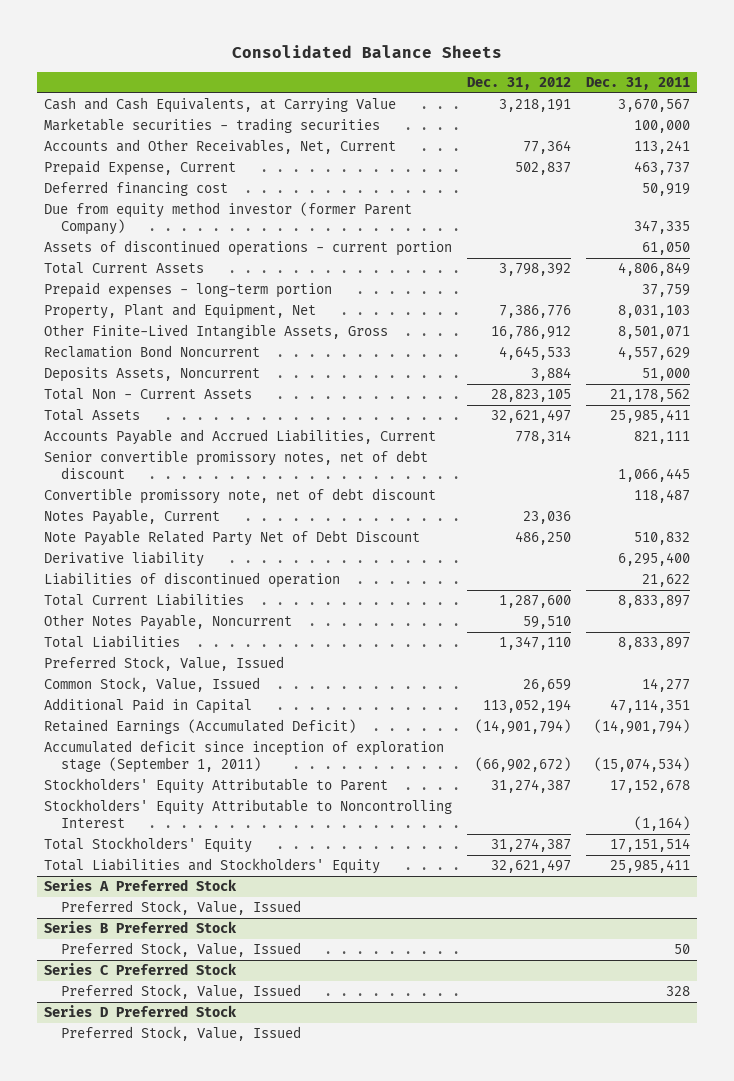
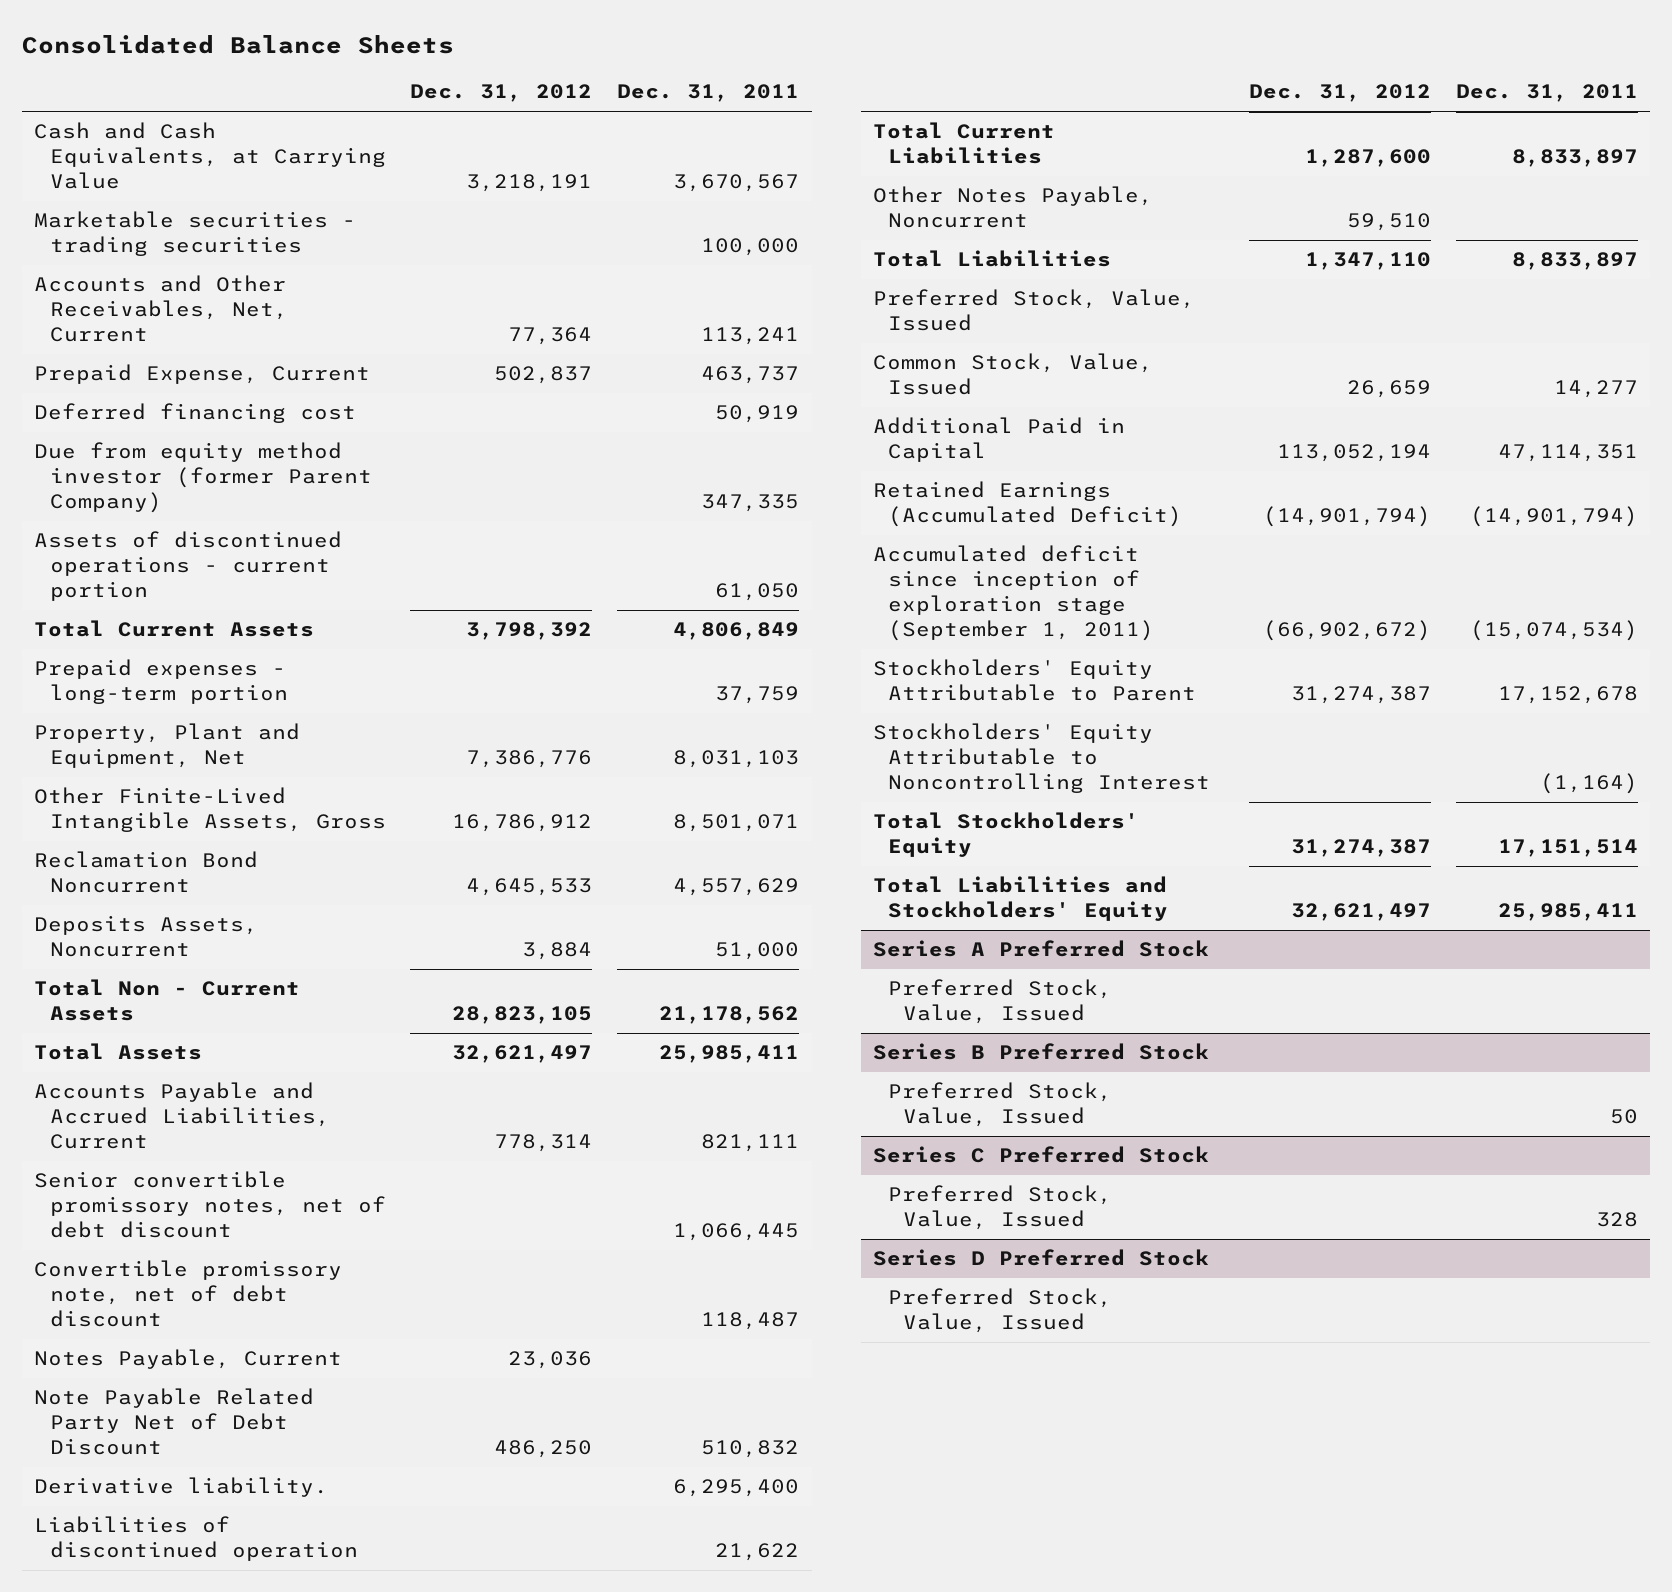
[44,551,205,568] Derivative liability -> [34,1477,329,1498] Derivative liability.

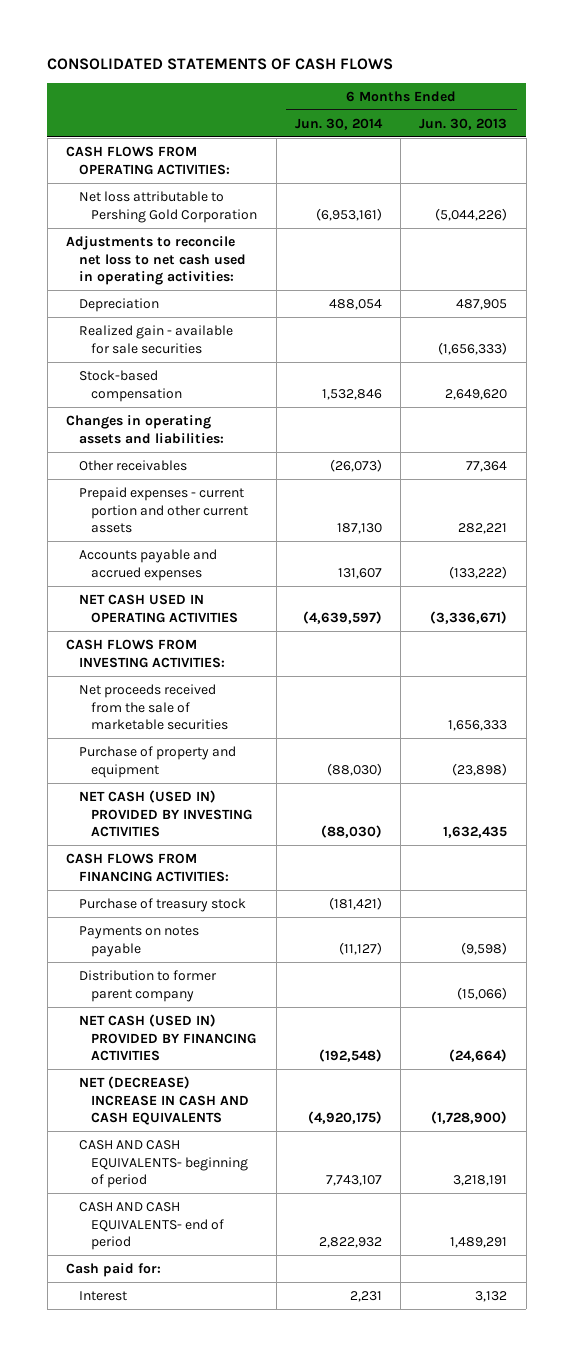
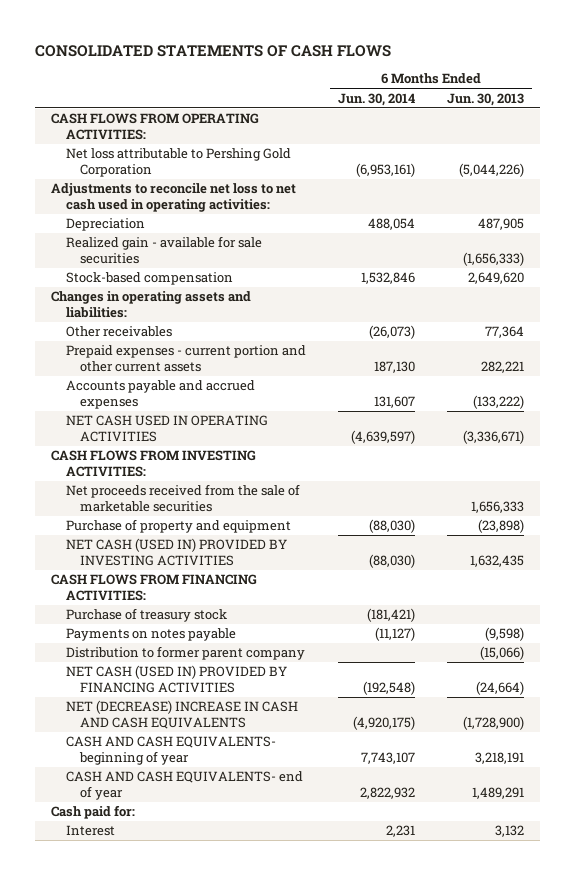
[78,1139,249,1189] CASH AND CASH EQUIVALENTS- beginning of period -> [65,736,276,766] CASH AND CASH EQUIVALENTS- beginning of year
[78,1201,225,1251] CASH AND CASH EQUIVALENTS- end of period -> [65,771,303,801] CASH AND CASH EQUIVALENTS- end of year

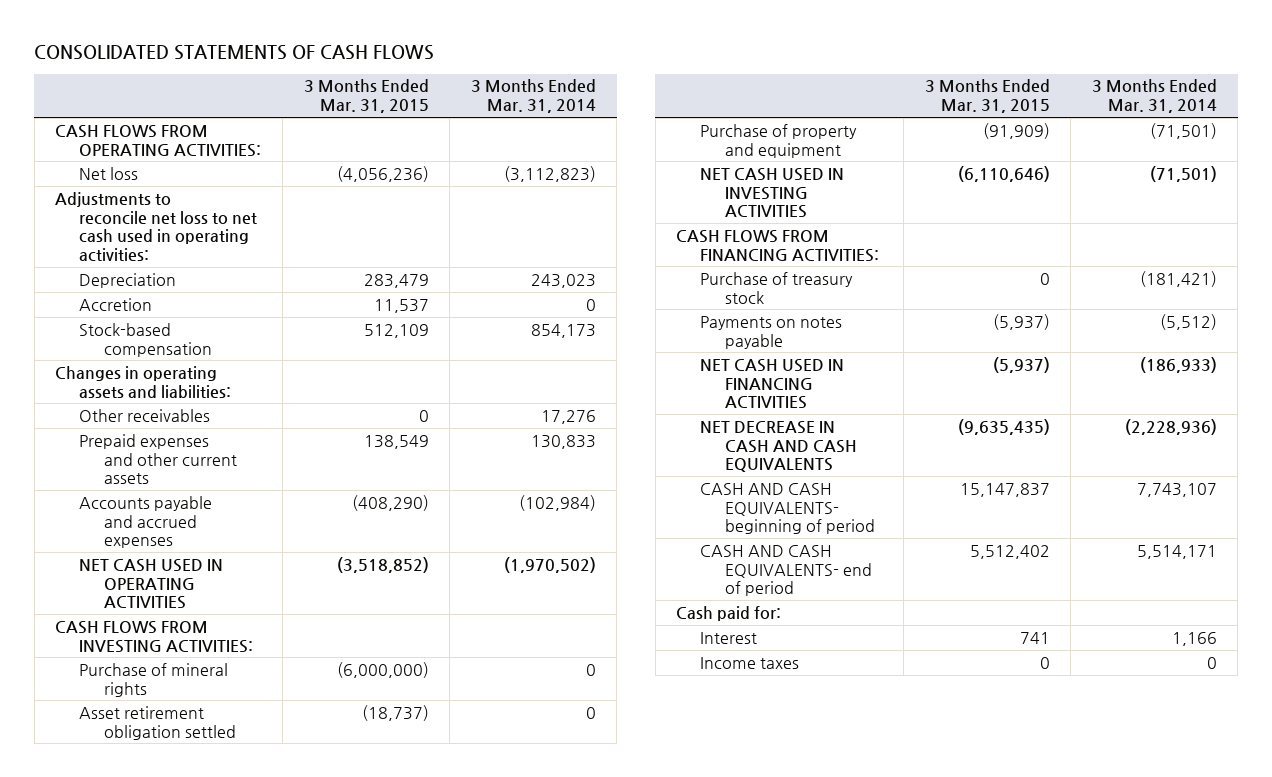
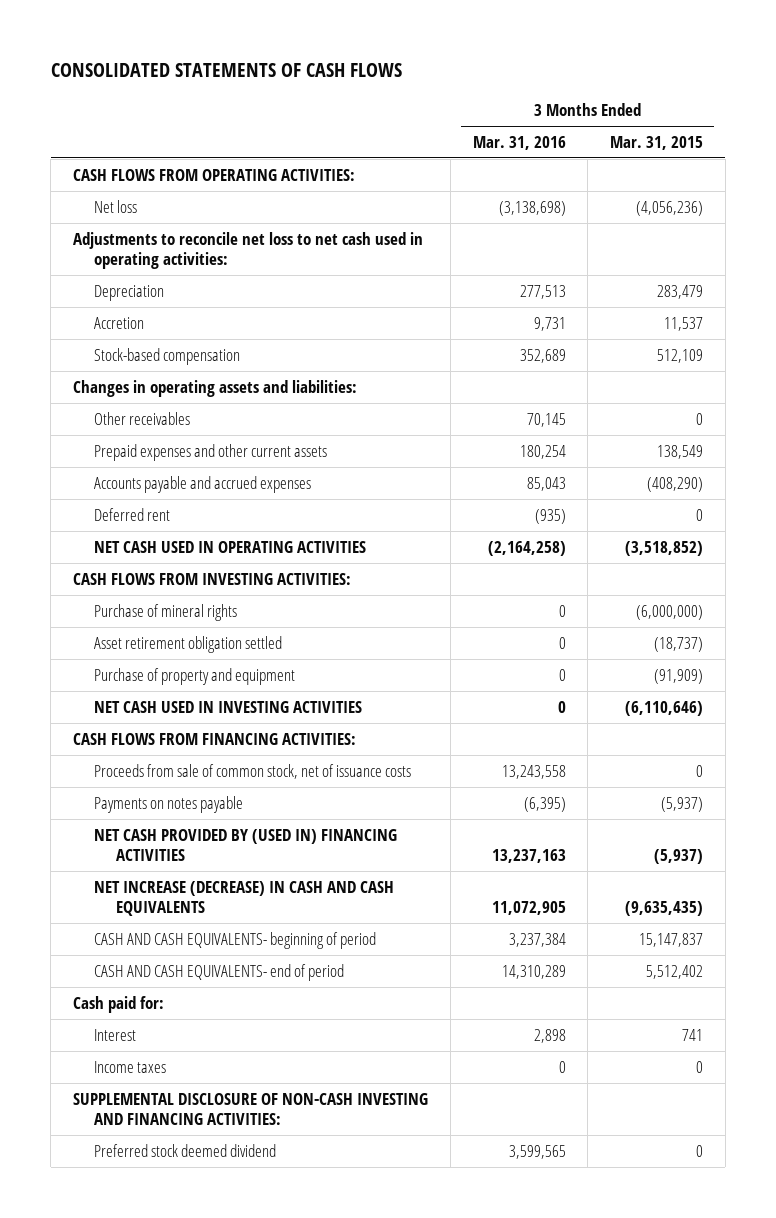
[470,79,596,114] 3 Months Ended Mar. 31, 2014 -> none
none -> [472,136,566,151] Mar. 31, 2016
none -> [94,507,171,521] Deferred rent
[700,271,854,304] Purchase of treasury stock -> none
none -> [94,763,412,779] Proceeds from sale of common stock, net of issuance costs
[700,358,845,410] NET CASH USED IN FINANCING ACTIVITIES -> [94,828,398,862] NET CASH PROVIDED BY (USED IN) FINANCING ACTIVITIES
[700,420,857,473] NET DECREASE IN CASH AND CASH EQUIVALENTS -> [94,880,395,917] NET INCREASE (DECREASE) IN CASH AND CASH EQUIVALENTS
none -> [73,1092,429,1126] SUPPLEMENTAL DISCLOSURE OF NON-CASH INVESTING AND FINANCING ACTIVITIES:
none -> [94,1143,277,1157] Preferred stock deemed dividend

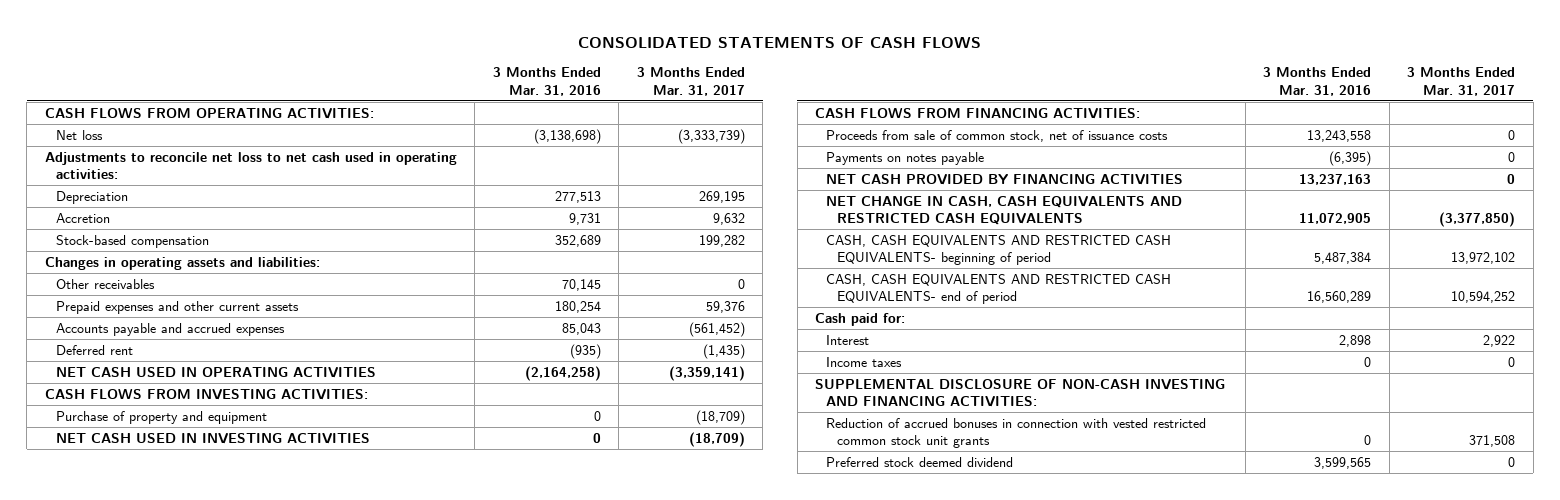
[610,136,704,151] Mar. 31, 2015 -> none
none -> [636,67,745,96] 3 Months Ended Mar. 31, 2017
[94,603,238,621] Purchase of mineral rights -> none
[94,635,283,653] Asset retirement obligation settled -> none
[94,828,398,862] NET CASH PROVIDED BY (USED IN) FINANCING ACTIVITIES -> [826,173,1184,185] NET CASH PROVIDED BY FINANCING ACTIVITIES
[94,880,395,917] NET INCREASE (DECREASE) IN CASH AND CASH EQUIVALENTS -> [826,195,1183,226] NET CHANGE IN CASH, CASH EQUIVALENTS AND RESTRICTED CASH EQUIVALENTS
[94,931,377,949] CASH AND CASH EQUIVALENTS- beginning of period -> [826,234,1172,266] CASH, CASH EQUIVALENTS AND RESTRICTED CASH EQUIVALENTS- beginning of period
[508,932,566,947] 3,237,384 -> [1314,252,1372,265] 5,487,384
[94,963,345,981] CASH AND CASH EQUIVALENTS- end of period -> [826,273,1172,305] CASH, CASH EQUIVALENTS AND RESTRICTED CASH EQUIVALENTS- end of period
[501,964,566,979] 14,310,289 -> [1307,291,1372,304] 16,560,289
none -> [826,417,1207,449] Reduction of accrued bonuses in connection with vested restricted common stock unit grants

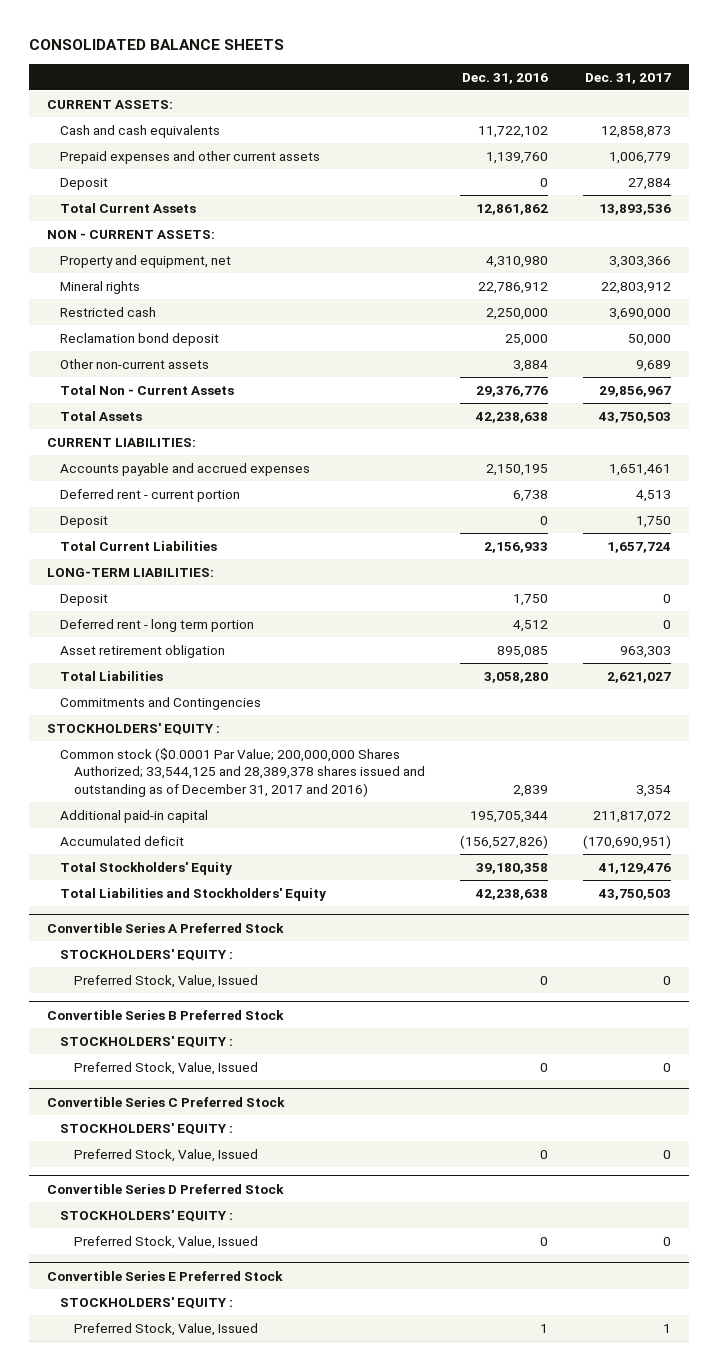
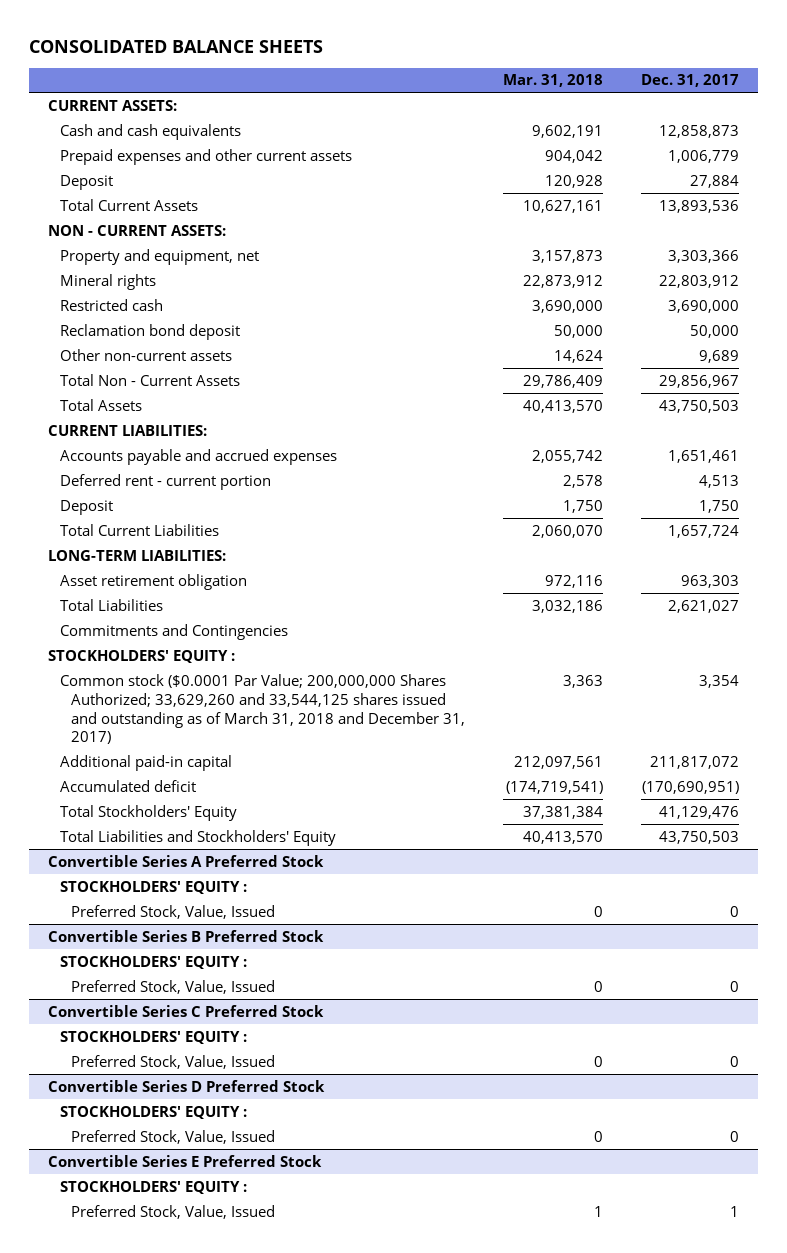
[462,72,549,84] Dec. 31, 2016 -> none
none -> [503,74,604,88] Mar. 31, 2018
[60,593,109,606] Deposit -> none
[60,618,255,632] Deferred rent - long term portion -> none
[60,747,425,797] Common stock ($0.0001 Par Value; 200,000,000 Shares Authorized; 33,544,125 and 28,389,378 shares issued and outstanding as of December 31, 2017 and 2016) -> [59,673,466,745] Common stock ($0.0001 Par Value; 200,000,000 Shares Authorized; 33,629,260 and 33,544,125 shares issued and outstanding as of March 31, 2018 and December 31, 2017)

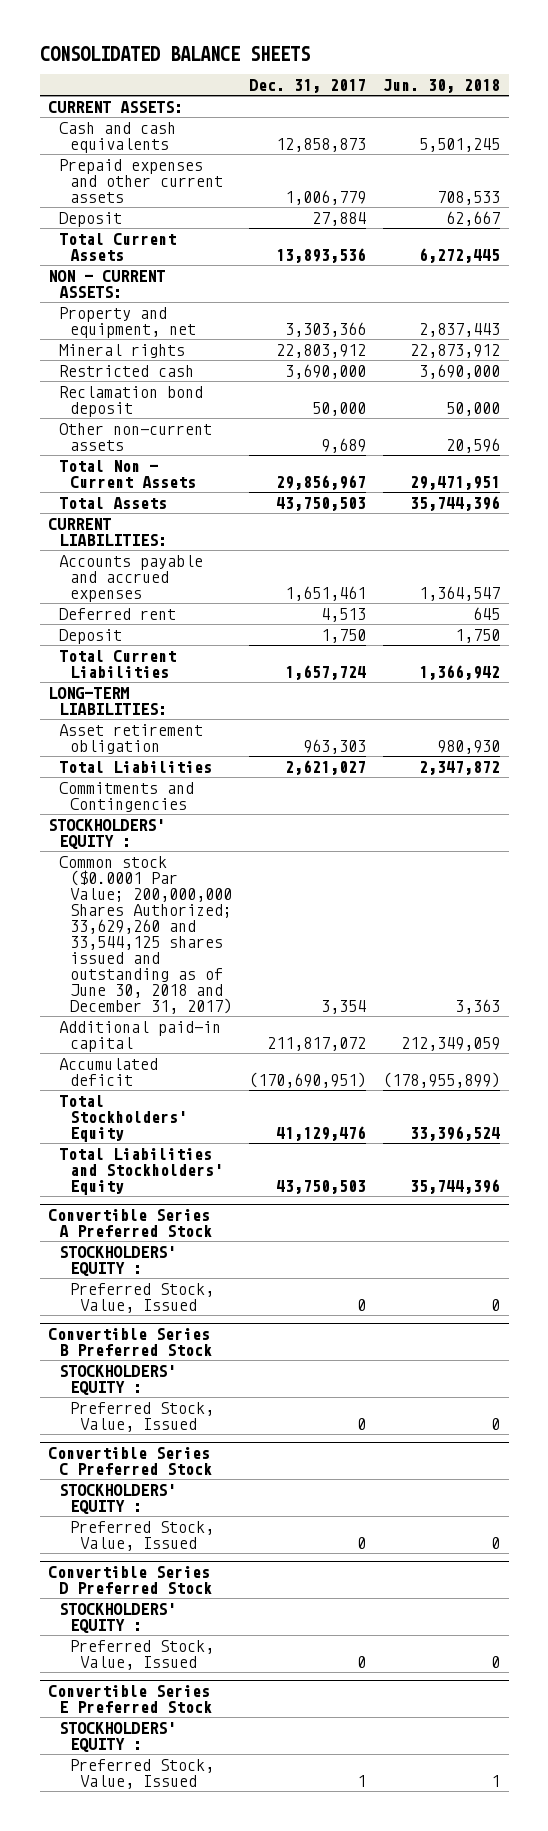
[503,74,604,88] Mar. 31, 2018 -> none
none -> [383,79,501,94] Jun. 30, 2018
[59,473,271,490] Deferred rent - current portion -> [58,607,176,620] Deferred rent
[59,673,466,745] Common stock ($0.0001 Par Value; 200,000,000 Shares Authorized; 33,629,260 and 33,544,125 shares issued and outstanding as of March 31, 2018 and December 31, 2017) -> [58,855,232,1015] Common stock ($0.0001 Par Value; 200,000,000 Shares Authorized; 33,629,260 and 33,544,125 shares issued and outstanding as of June 30, 2018 and December 31, 2017)

